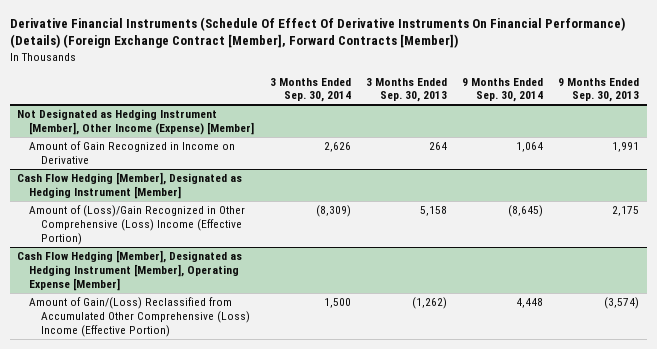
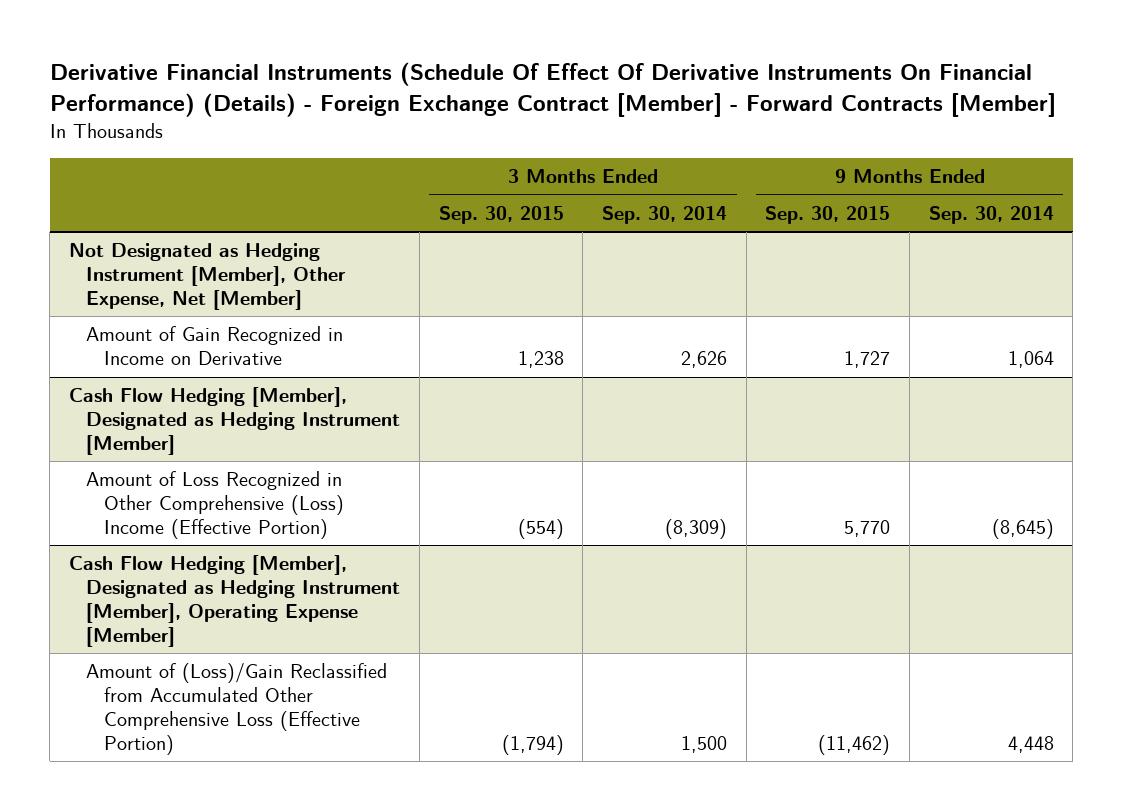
[9,16,625,49] Derivative Financial Instruments (Schedule Of Effect Of Derivative Instruments On Financial Performance) (Details) (Foreign Exchange Contract [Member], Forward Contracts [Member]) -> [49,62,1056,118] Derivative Financial Instruments (Schedule Of Effect Of Derivative Instruments On Financial Performance) (Details) - Foreign Exchange Contract [Member] - Forward Contracts [Member]
[365,77,447,103] 3 Months Ended Sep. 30, 2013 -> none
[558,77,640,103] 9 Months Ended Sep. 30, 2013 -> none
none -> [438,205,564,224] Sep. 30, 2015
none -> [765,205,891,224] Sep. 30, 2015
[17,109,255,135] Not Designated as Hedging Instrument [Member], Other Income (Expense) [Member] -> [68,243,347,310] Not Designated as Hedging Instrument [Member], Other Expense, Net [Member]
[29,205,246,245] Amount of (Loss)/Gain Recognized in Other Comprehensive (Loss) Income (Effective Portion) -> [86,471,345,539] Amount of Loss Recognized in Other Comprehensive (Loss) Income (Effective Portion)
[29,297,251,337] Amount of Gain/(Loss) Reclassified from Accumulated Other Comprehensive (Loss) Income (Effective Portion) -> [86,663,388,755] Amount of (Loss)/Gain Reclassified from Accumulated Other Comprehensive Loss (Effective Portion)

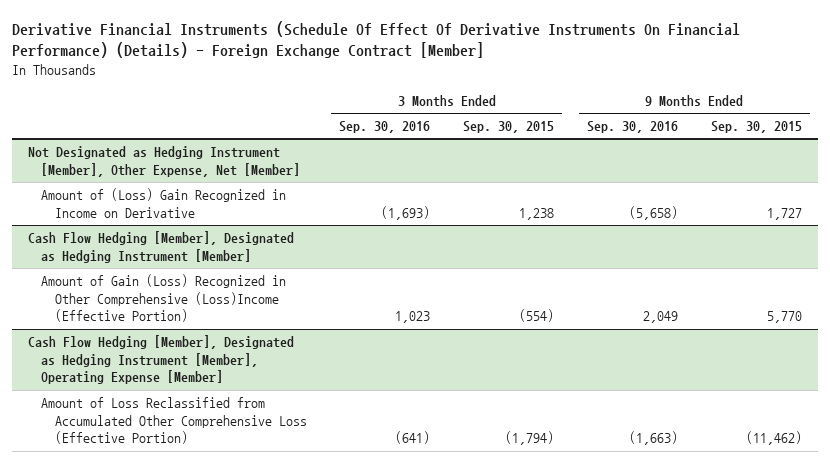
[49,62,1056,118] Derivative Financial Instruments (Schedule Of Effect Of Derivative Instruments On Financial Performance) (Details) - Foreign Exchange Contract [Member] - Forward Contracts [Member] -> [11,20,740,59] Derivative Financial Instruments (Schedule Of Effect Of Derivative Instruments On Financial Performance) (Details) - Foreign Exchange Contract [Member]
[602,205,728,224] Sep. 30, 2014 -> none
[928,205,1054,224] Sep. 30, 2014 -> none
none -> [339,121,431,134] Sep. 30, 2016
none -> [586,121,678,134] Sep. 30, 2016
[86,326,344,366] Amount of Gain Recognized in Income on Derivative -> [41,188,287,218] Amount of (Loss) Gain Recognized in Income on Derivative
[86,471,345,539] Amount of Loss Recognized in Other Comprehensive (Loss) Income (Effective Portion) -> [41,274,287,323] Amount of Gain (Loss) Recognized in Other Comprehensive (Loss)Income (Effective Portion)
[86,663,388,755] Amount of (Loss)/Gain Reclassified from Accumulated Other Comprehensive Loss (Effective Portion) -> [41,397,307,445] Amount of Loss Reclassified from Accumulated Other Comprehensive Loss (Effective Portion)

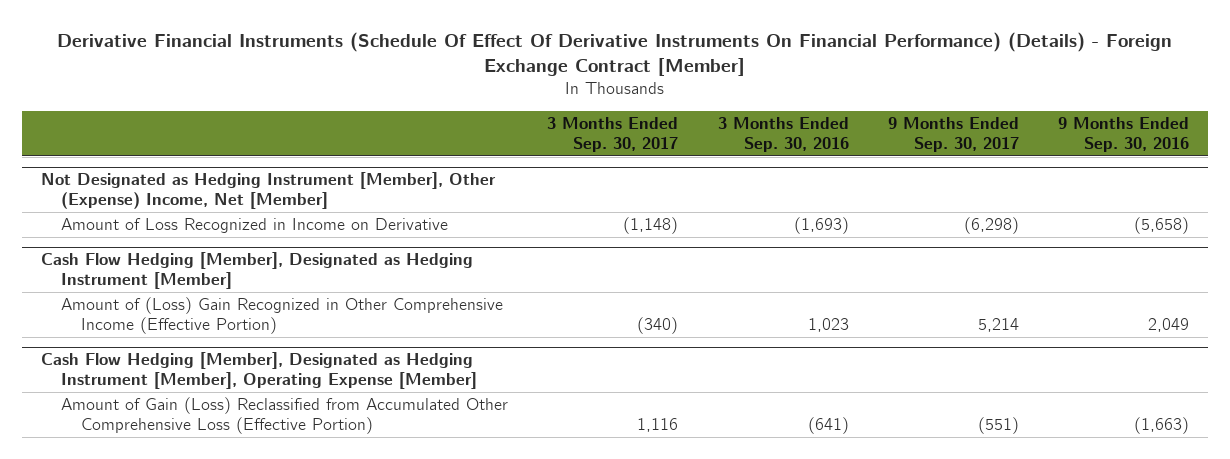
[463,121,555,134] Sep. 30, 2015 -> none
[710,121,802,134] Sep. 30, 2015 -> none
none -> [547,116,679,152] 3 Months Ended Sep. 30, 2017
none -> [887,116,1019,152] 9 Months Ended Sep. 30, 2017
[28,146,301,177] Not Designated as Hedging Instrument [Member], Other Expense, Net [Member] -> [41,172,497,210] Not Designated as Hedging Instrument [Member], Other (Expense) Income, Net [Member]
[41,188,287,218] Amount of (Loss) Gain Recognized in Income on Derivative -> [61,218,449,234] Amount of Loss Recognized in Income on Derivative
[41,274,287,323] Amount of Gain (Loss) Recognized in Other Comprehensive (Loss)Income (Effective Portion) -> [61,297,504,335] Amount of (Loss) Gain Recognized in Other Comprehensive Income (Effective Portion)
[41,397,307,445] Amount of Loss Reclassified from Accumulated Other Comprehensive Loss (Effective Portion) -> [61,397,509,435] Amount of Gain (Loss) Reclassified from Accumulated Other Comprehensive Loss (Effective Portion)

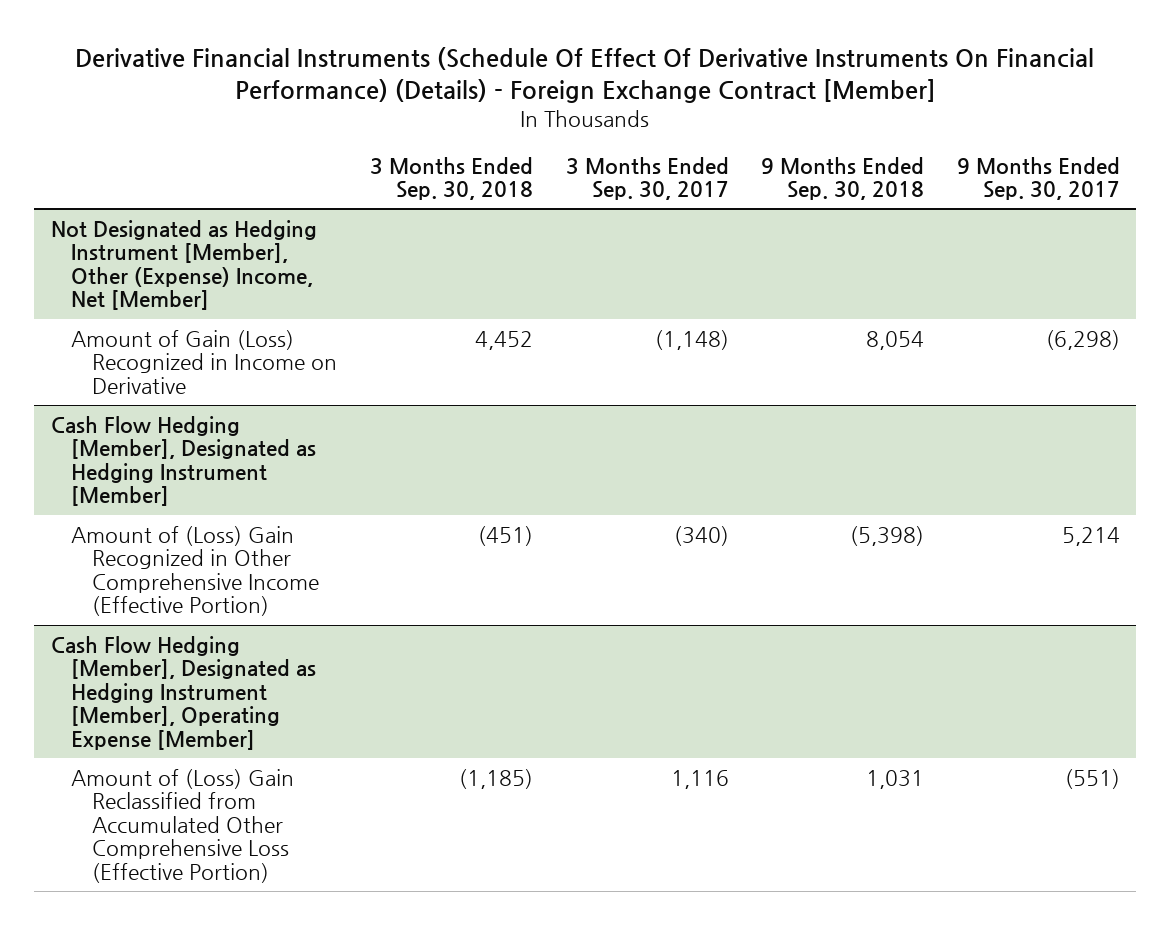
[717,116,849,152] 3 Months Ended Sep. 30, 2016 -> none
[1057,116,1189,152] 9 Months Ended Sep. 30, 2016 -> none
none -> [369,156,533,201] 3 Months Ended Sep. 30, 2018
none -> [761,156,925,201] 9 Months Ended Sep. 30, 2018
[61,218,449,234] Amount of Loss Recognized in Income on Derivative -> [71,329,338,394] Amount of Gain (Loss) Recognized in Income on Derivative
[61,397,509,435] Amount of Gain (Loss) Reclassified from Accumulated Other Comprehensive Loss (Effective Portion) -> [71,768,295,884] Amount of (Loss) Gain Reclassified from Accumulated Other Comprehensive Loss (Effective Portion)

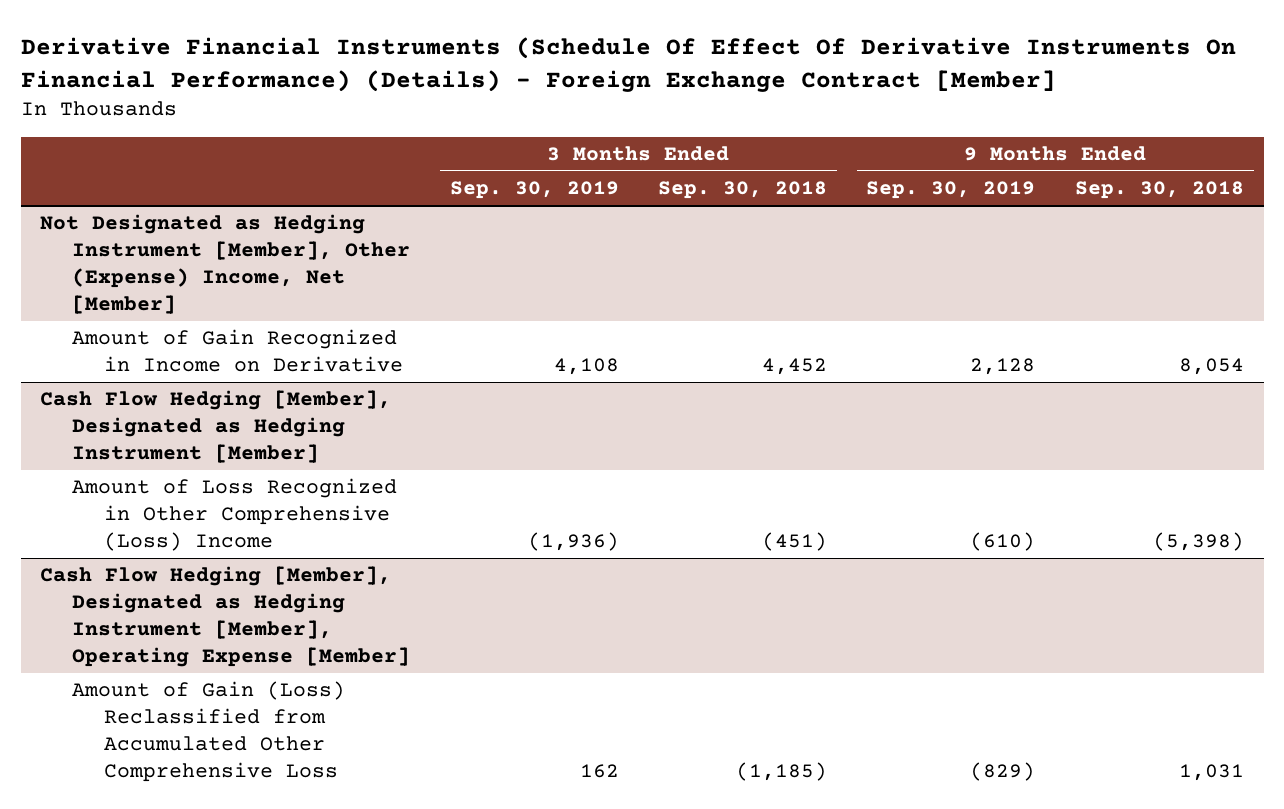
[565,156,729,201] 3 Months Ended Sep. 30, 2017 -> none
[956,156,1120,201] 9 Months Ended Sep. 30, 2017 -> none
none -> [449,181,619,200] Sep. 30, 2019
none -> [866,181,1036,200] Sep. 30, 2019
[71,329,338,394] Amount of Gain (Loss) Recognized in Income on Derivative -> [72,329,404,373] Amount of Gain Recognized in Income on Derivative
[71,525,320,617] Amount of (Loss) Gain Recognized in Other Comprehensive Income (Effective Portion) -> [72,478,398,552] Amount of Loss Recognized in Other Comprehensive (Loss) Income
[71,768,295,884] Amount of (Loss) Gain Reclassified from Accumulated Other Comprehensive Loss (Effective Portion) -> [72,681,346,782] Amount of Gain (Loss) Reclassified from Accumulated Other Comprehensive Loss

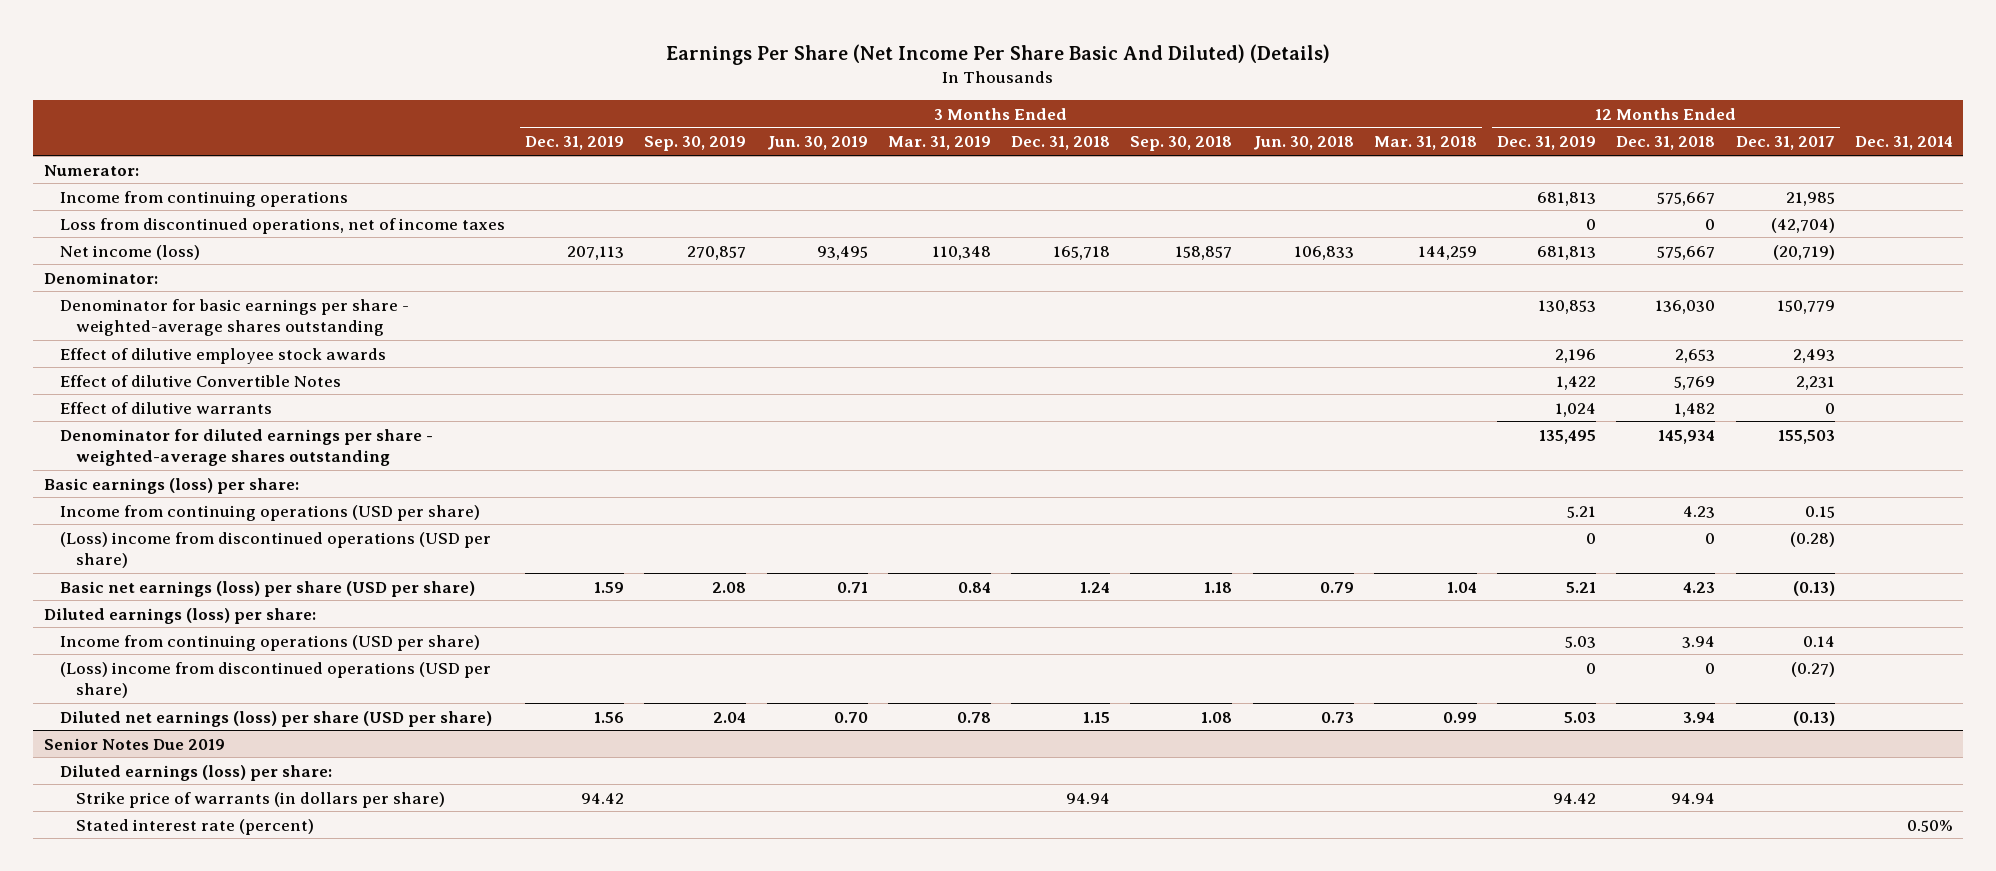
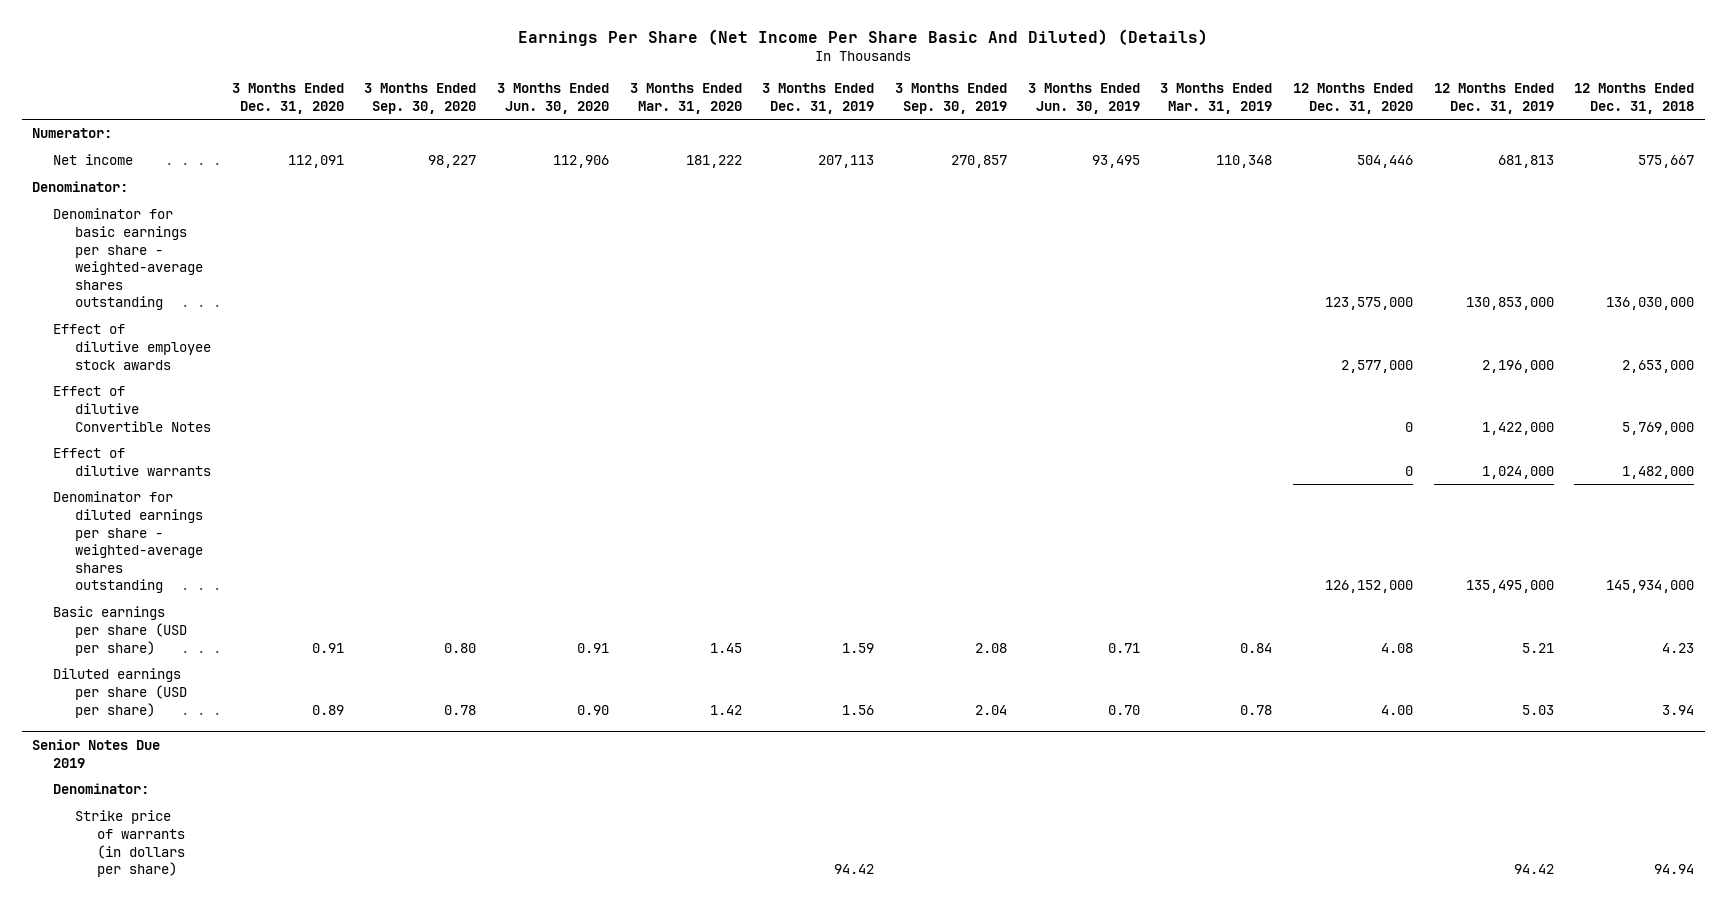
[1011,136,1111,151] Dec. 31, 2018 -> none
[1130,136,1233,152] Sep. 30, 2018 -> none
[1252,136,1354,151] Jun. 30, 2018 -> none
[1373,136,1477,151] Mar. 31, 2018 -> none
[1735,136,1835,151] Dec. 31, 2017 -> none
[1854,136,1953,151] Dec. 31, 2014 -> none
none -> [231,83,344,114] 3 Months Ended Dec. 31, 2020
none -> [364,83,477,114] 3 Months Ended Sep. 30, 2020
none -> [497,83,610,114] 3 Months Ended Jun. 30, 2020
none -> [629,83,742,114] 3 Months Ended Mar. 31, 2020
none -> [1293,83,1414,114] 12 Months Ended Dec. 31, 2020
[59,190,348,207] Income from continuing operations -> none
[59,217,505,234] Loss from discontinued operations, net of income taxes -> none
[59,244,200,260] Net income (loss) -> [53,154,134,166] Net income
[43,477,299,494] Basic earnings (loss) per share: -> none
[59,504,480,521] Income from continuing operations (USD per share) -> none
[59,531,491,569] (Loss) income from discontinued operations (USD per share) -> none
[43,607,316,624] Diluted earnings (loss) per share: -> none
[59,634,480,651] Income from continuing operations (USD per share) -> none
[59,661,491,699] (Loss) income from discontinued operations (USD per share) -> none
[1538,299,1597,314] 130,853 -> [1465,297,1554,311] 130,853,000
[1655,299,1716,314] 136,030 -> [1606,297,1695,311] 136,030,000
[1555,348,1597,363] 2,196 -> [1481,359,1554,373] 2,196,000
[1675,348,1716,363] 2,653 -> [1622,359,1695,373] 2,653,000
[1556,375,1597,390] 1,422 -> [1481,421,1554,435] 1,422,000
[1674,375,1716,390] 5,769 -> [1622,421,1695,435] 5,769,000
[1555,402,1597,417] 1,024 -> [1481,465,1554,479] 1,024,000
[1674,402,1716,417] 1,482 -> [1622,465,1695,479] 1,482,000
[1539,429,1597,444] 135,495 -> [1465,580,1554,594] 135,495,000
[1658,429,1716,444] 145,934 -> [1606,580,1695,594] 145,934,000
[59,580,475,597] Basic net earnings (loss) per share (USD per share) -> [53,606,188,656] Basic earnings per share (USD per share)
[59,710,492,727] Diluted net earnings (loss) per share (USD per share) -> [53,668,188,718] Diluted earnings per share (USD per share)
[59,764,332,781] Diluted earnings (loss) per share: -> none
none -> [53,783,150,795] Denominator:
[76,818,315,835] Stated interest rate (percent) -> none

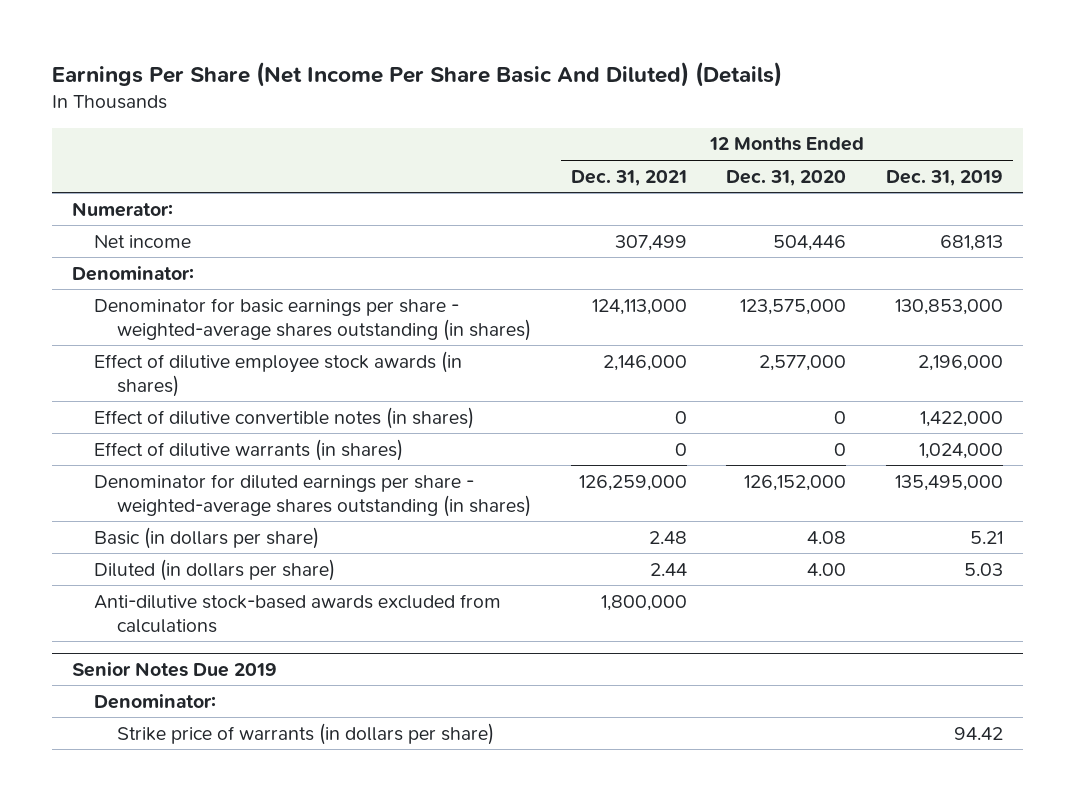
[231,83,344,114] 3 Months Ended Dec. 31, 2020 -> none
[364,83,477,114] 3 Months Ended Sep. 30, 2020 -> none
[497,83,610,114] 3 Months Ended Jun. 30, 2020 -> none
[629,83,742,114] 3 Months Ended Mar. 31, 2020 -> none
[762,83,875,114] 3 Months Ended Dec. 31, 2019 -> none
[895,83,1008,114] 3 Months Ended Sep. 30, 2019 -> none
[1027,83,1140,114] 3 Months Ended Jun. 30, 2019 -> none
[1160,83,1273,114] 3 Months Ended Mar. 31, 2019 -> none
[1574,83,1695,114] 12 Months Ended Dec. 31, 2018 -> none
none -> [570,169,687,186] Dec. 31, 2021
[53,208,204,311] Denominator for basic earnings per share - weighted-average shares outstanding -> [94,297,531,341] Denominator for basic earnings per share - weighted-average shares outstanding (in shares)
[53,324,212,370] Effect of dilutive employee stock awards -> [94,350,463,397] Effect of dilutive employee stock awards (in shares)
[53,386,212,432] Effect of dilutive Convertible Notes -> [94,406,475,429] Effect of dilutive convertible notes (in shares)
[53,448,212,476] Effect of dilutive warrants -> [94,438,404,461] Effect of dilutive warrants (in shares)
[53,491,204,594] Denominator for diluted earnings per share - weighted-average shares outstanding -> [94,473,531,517] Denominator for diluted earnings per share - weighted-average shares outstanding (in shares)
[53,606,188,656] Basic earnings per share (USD per share) -> [94,526,320,549] Basic (in dollars per share)
[53,668,188,718] Diluted earnings per share (USD per share) -> [94,558,336,581] Diluted (in dollars per share)
none -> [94,593,502,633] Anti-dilutive stock-based awards excluded from calculations

